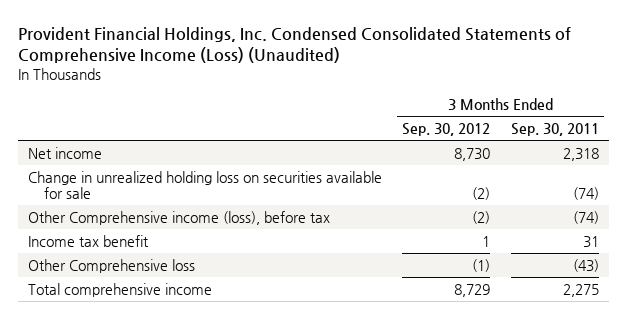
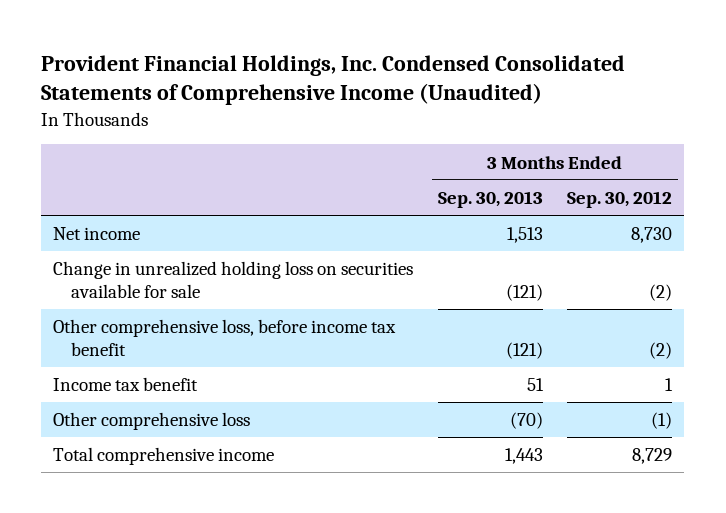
[17,27,571,64] Provident Financial Holdings, Inc. Condensed Consolidated Statements of Comprehensive Income (Loss) (Unaudited) -> [41,54,626,106] Provident Financial Holdings, Inc. Condensed Consolidated Statements of Comprehensive Income (Unaudited)
[510,123,599,137] Sep. 30, 2011 -> none
none -> [437,190,543,208] Sep. 30, 2013
[28,210,331,225] Other Comprehensive income (loss), before tax -> [53,319,397,357] Other comprehensive loss, before income tax benefit
[28,258,196,273] Other Comprehensive loss -> [53,412,251,431] Other comprehensive loss

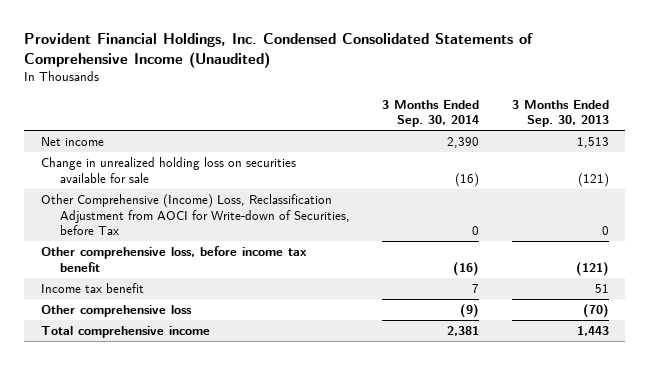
[567,190,673,208] Sep. 30, 2012 -> none
none -> [382,99,480,128] 3 Months Ended Sep. 30, 2014
none -> [40,193,351,236] Other Comprehensive (Income) Loss, Reclassification Adjustment from AOCI for Write-down of Securities, before Tax

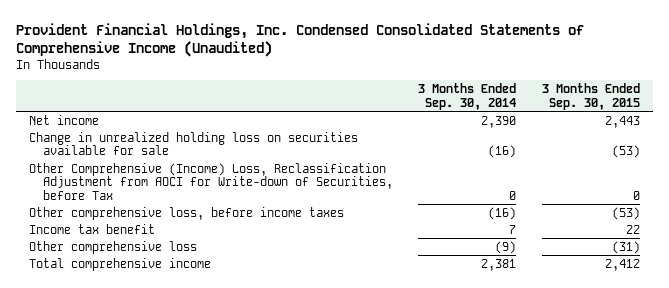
[511,99,609,128] 3 Months Ended Sep. 30, 2013 -> none
none -> [542,83,641,110] 3 Months Ended Sep. 30, 2015
[40,245,307,272] Other comprehensive loss, before income tax benefit -> [29,206,345,220] Other comprehensive loss, before income taxes

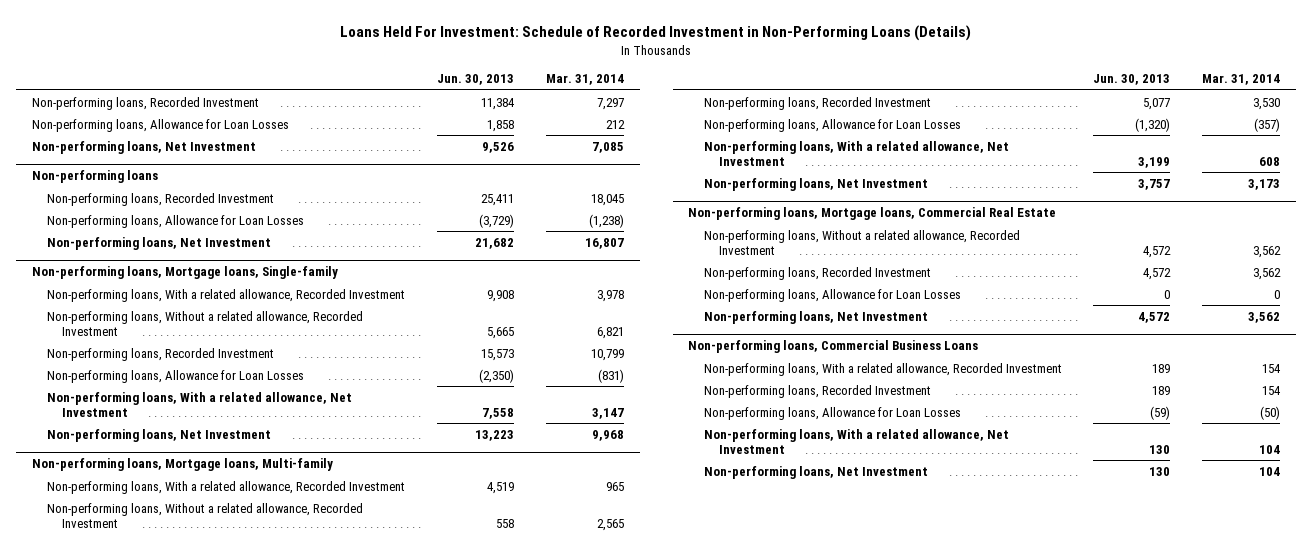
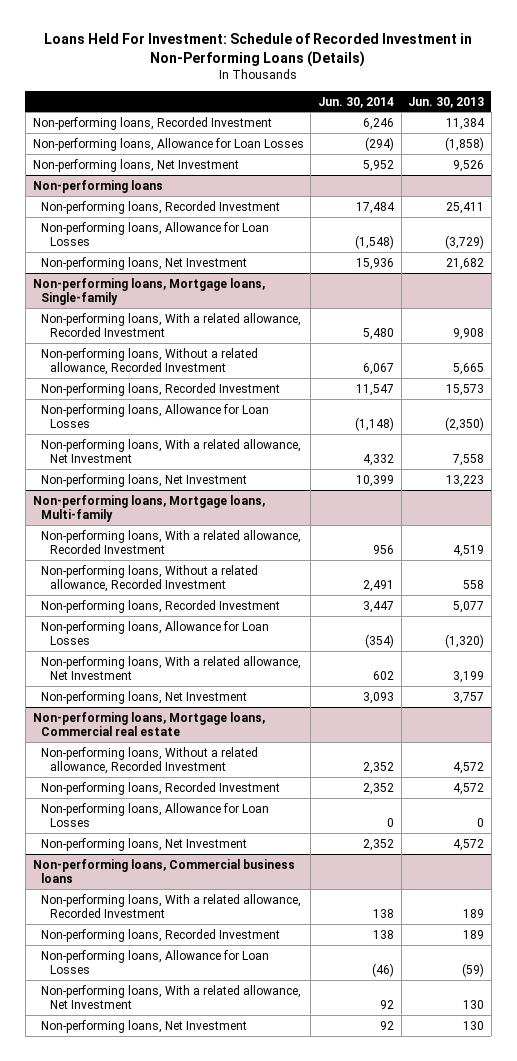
[545,74,624,86] Mar. 31, 2014 -> none
none -> [317,96,394,108] Jun. 30, 2014
[486,119,514,132] 1,858 -> [445,136,485,151] (1,858)
[688,207,1057,221] Non-performing loans, Mortgage loans, Commercial Real Estate -> [32,711,265,736] Non-performing loans, Mortgage loans, Commercial real estate
[688,340,979,354] Non-performing loans, Commercial Business Loans -> [32,858,295,883] Non-performing loans, Commercial business loans

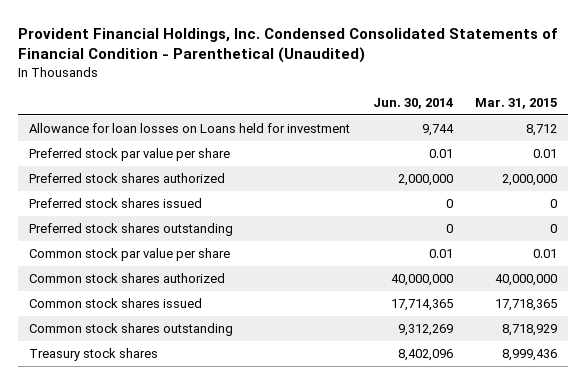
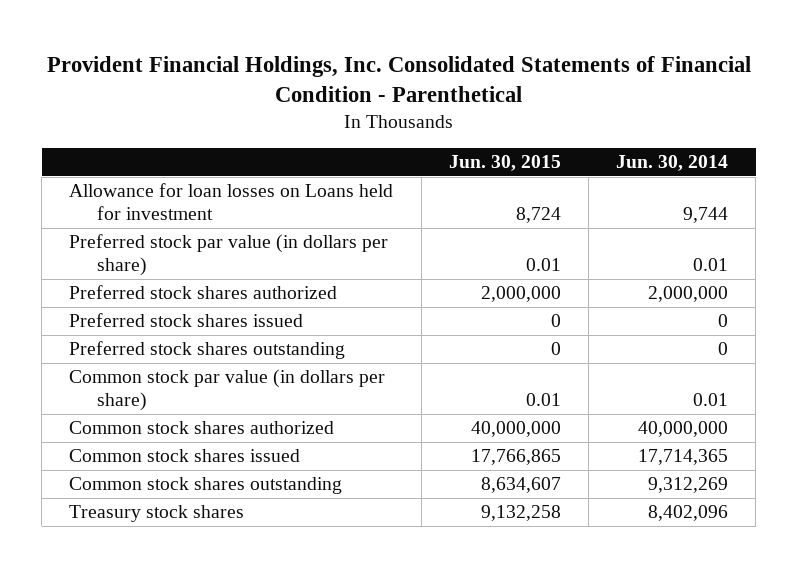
[18,27,559,63] Provident Financial Holdings, Inc. Condensed Consolidated Statements of Financial Condition - Parenthetical (Unaudited) -> [46,55,751,102] Provident Financial Holdings, Inc. Consolidated Statements of Financial Condition - Parenthetical
[474,97,557,109] Mar. 31, 2015 -> none
none -> [448,154,561,171] Jun. 30, 2015
[29,148,231,162] Preferred stock par value per share -> [69,234,389,276] Preferred stock par value (in dollars per share)
[29,248,231,262] Common stock par value per share -> [69,369,386,411] Common stock par value (in dollars per share)

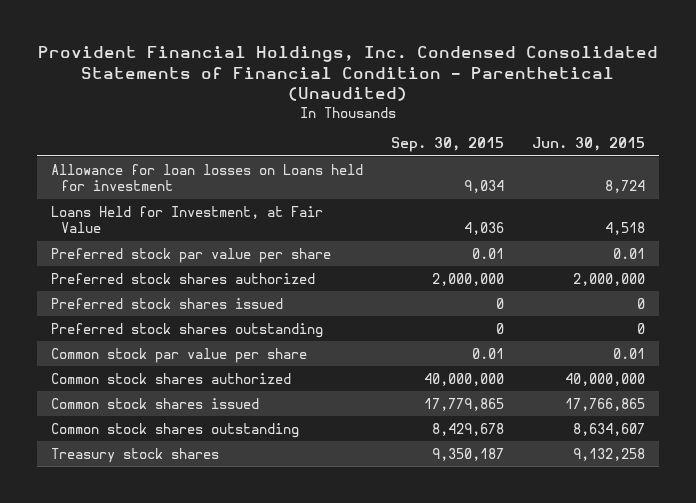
[46,55,751,102] Provident Financial Holdings, Inc. Consolidated Statements of Financial Condition - Parenthetical -> [38,45,659,102] Provident Financial Holdings, Inc. Condensed Consolidated Statements of Financial Condition - Parenthetical (Unaudited)
[615,154,728,171] Jun. 30, 2014 -> none
none -> [391,137,505,153] Sep. 30, 2015
none -> [50,205,323,234] Loans Held for Investment, at Fair Value
[69,234,389,276] Preferred stock par value (in dollars per share) -> [50,247,331,263] Preferred stock par value per share
[69,369,386,411] Common stock par value (in dollars per share) -> [50,347,307,363] Common stock par value per share

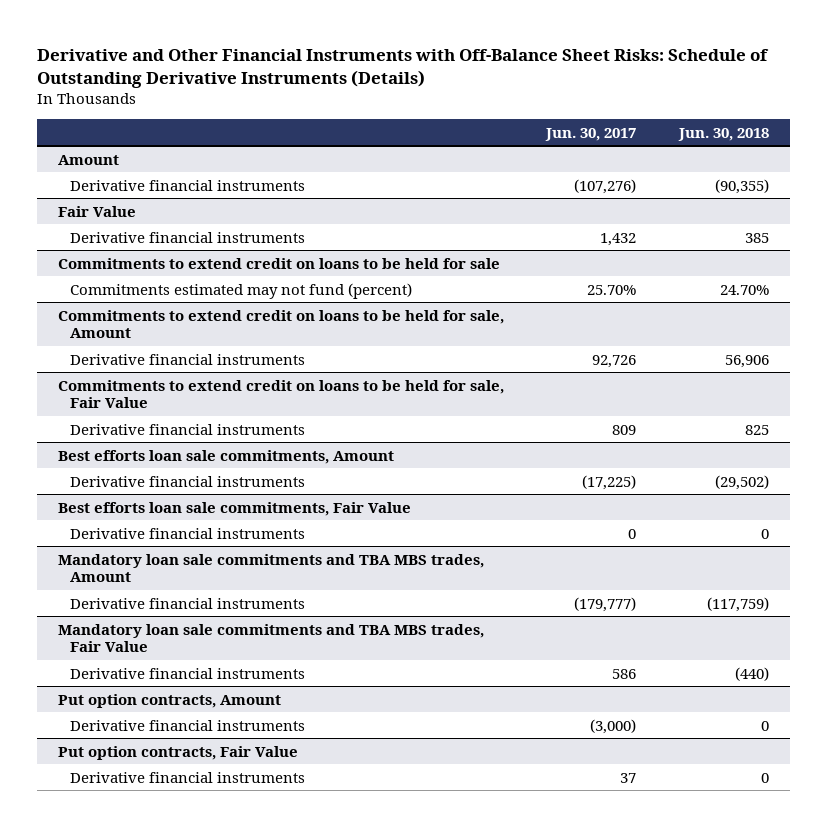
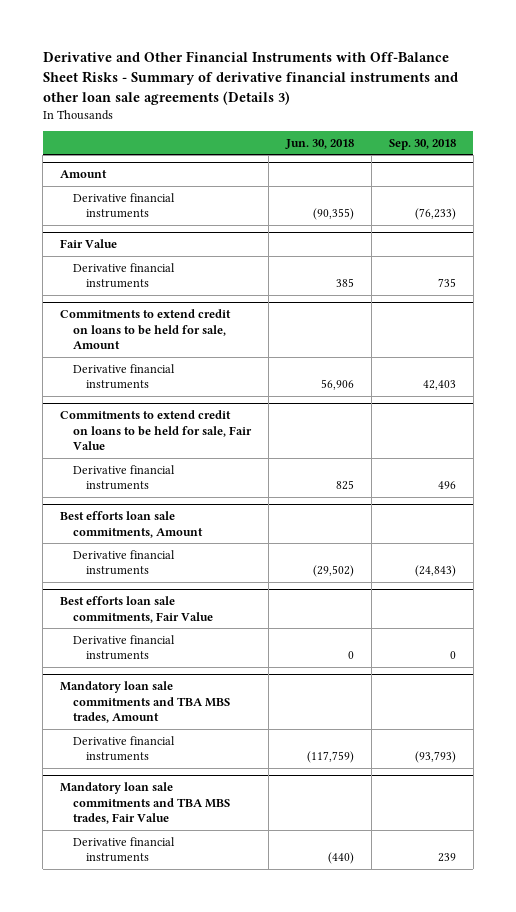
[37,48,770,88] Derivative and Other Financial Instruments with Off-Balance Sheet Risks: Schedule of Outstanding Derivative Instruments (Details) -> [42,51,458,105] Derivative and Other Financial Instruments with Off-Balance Sheet Risks - Summary of derivative financial instruments and other loan sale agreements (Details 3)
[545,127,637,141] Jun. 30, 2017 -> none
none -> [388,138,456,150] Sep. 30, 2018
[58,257,501,269] Commitments to extend credit on loans to be held for sale -> none
[69,282,412,299] Commitments estimated may not fund (percent) -> none
[58,693,282,708] Put option contracts, Amount -> none
[69,719,305,731] Derivative financial instruments -> none
[58,745,299,760] Put option contracts, Fair Value -> none
[69,771,305,783] Derivative financial instruments -> none

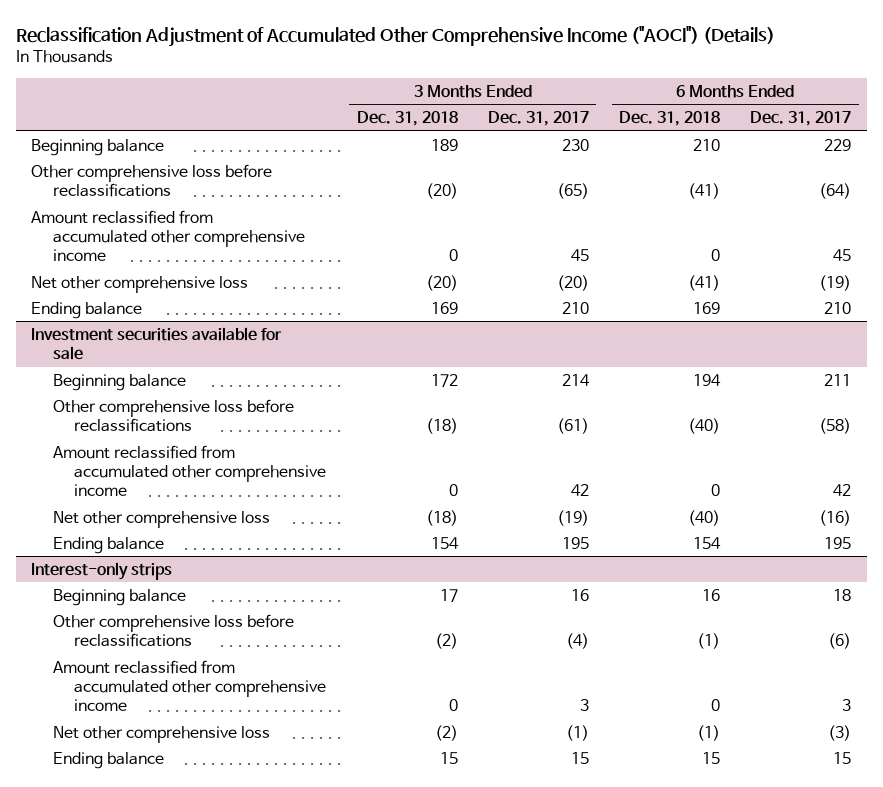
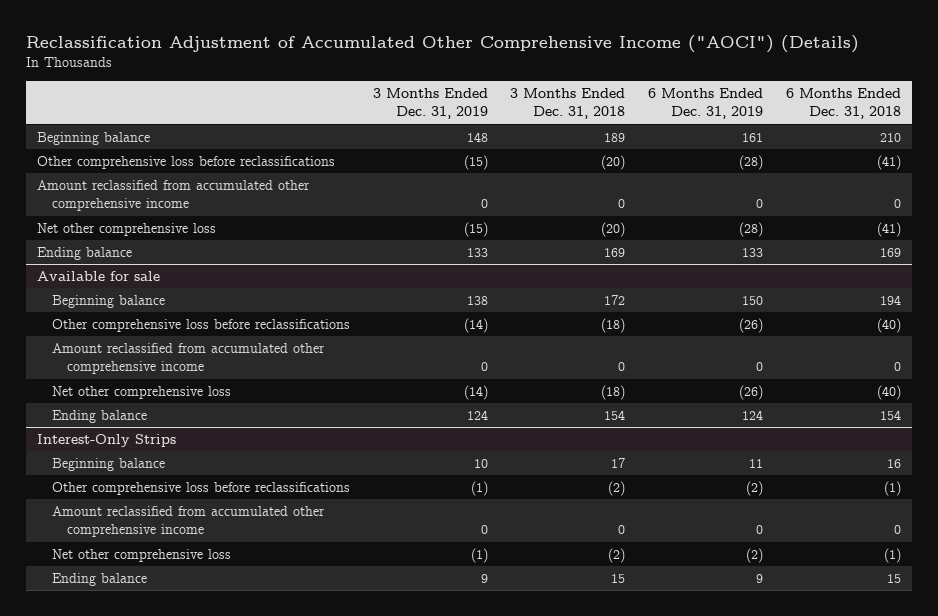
[487,111,589,127] Dec. 31, 2017 -> none
[750,111,852,127] Dec. 31, 2017 -> none
none -> [372,88,488,120] 3 Months Ended Dec. 31, 2019
none -> [648,88,764,120] 6 Months Ended Dec. 31, 2019
[31,326,283,361] Investment securities available for sale -> [36,271,160,282] Available for sale
[31,561,173,580] Interest-only strips -> [36,434,176,448] Interest-Only Strips

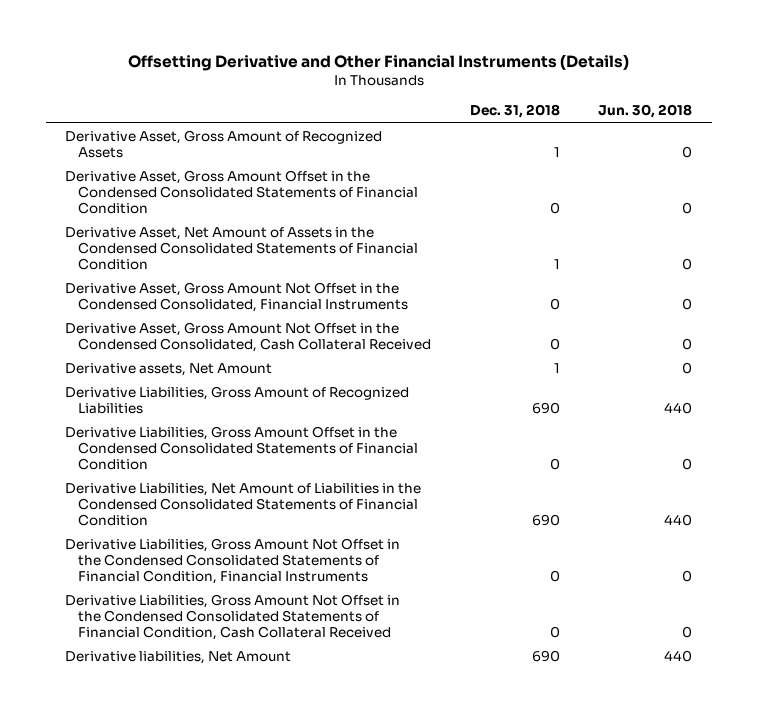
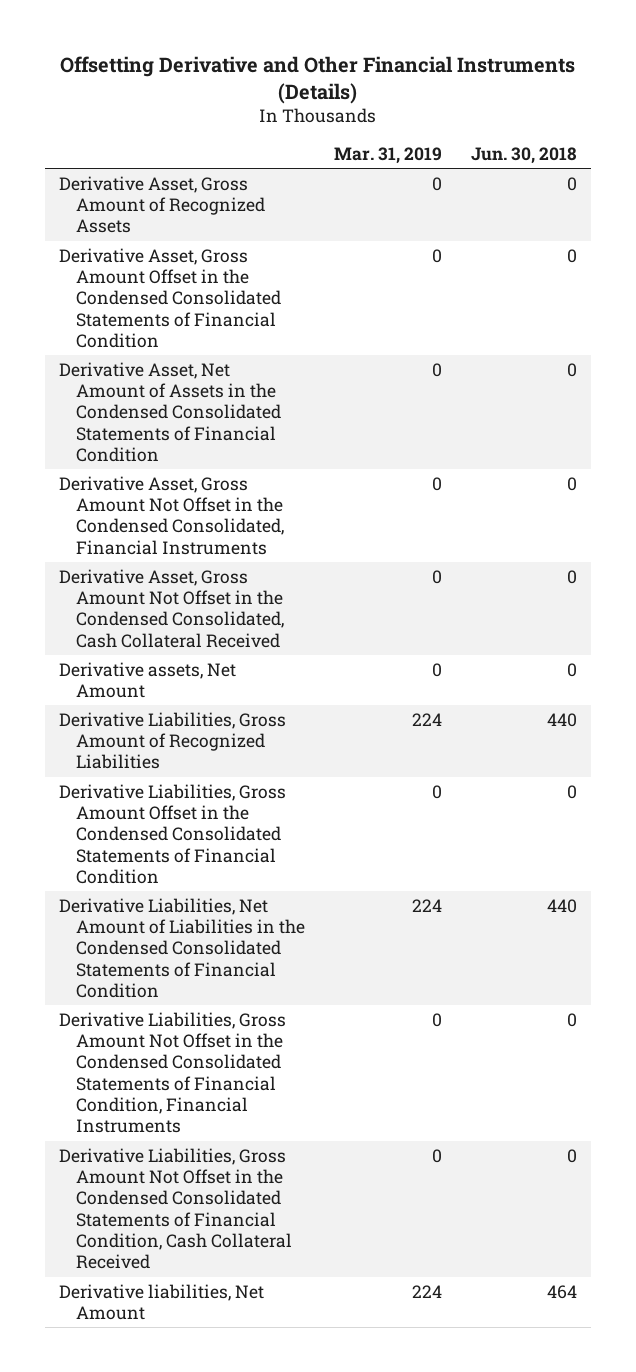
[469,104,560,119] Dec. 31, 2018 -> none
none -> [333,146,442,164] Mar. 31, 2019
[664,650,693,663] 440 -> [546,1284,577,1299] 464

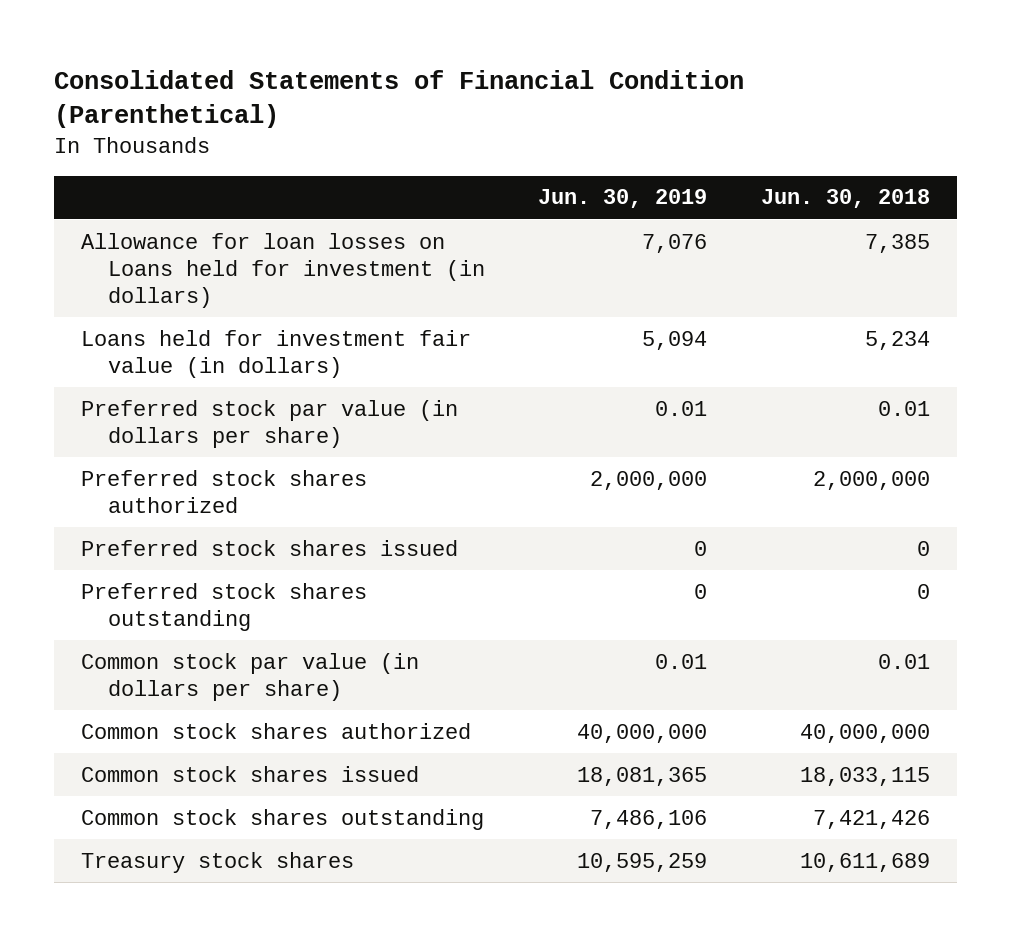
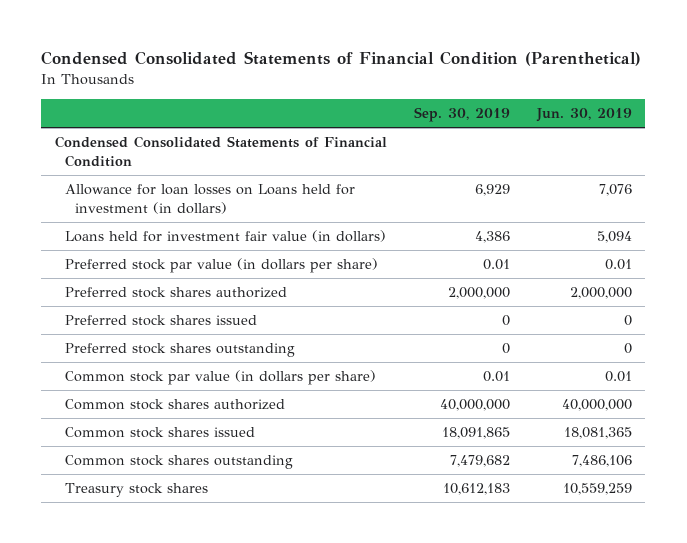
[54,69,745,129] Consolidated Statements of Financial Condition (Parenthetical) -> [41,51,642,67] Condensed Consolidated Statements of Financial Condition (Parenthetical)
[760,189,930,209] Jun. 30, 2018 -> none
none -> [413,106,510,122] Sep. 30, 2019
none -> [54,136,387,168] Condensed Consolidated Statements of Financial Condition
[577,852,708,872] 10,595,259 -> [562,483,632,496] 10,559,259

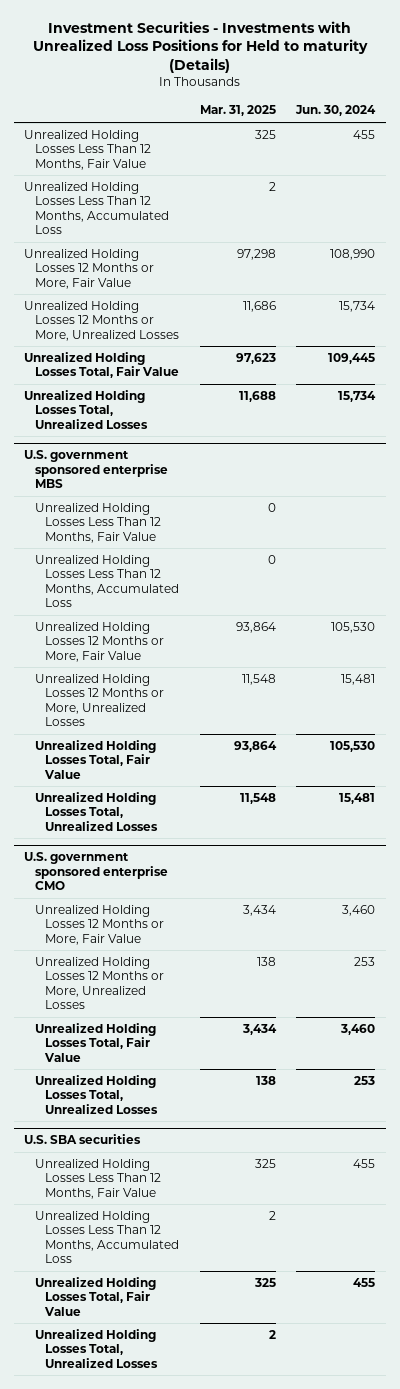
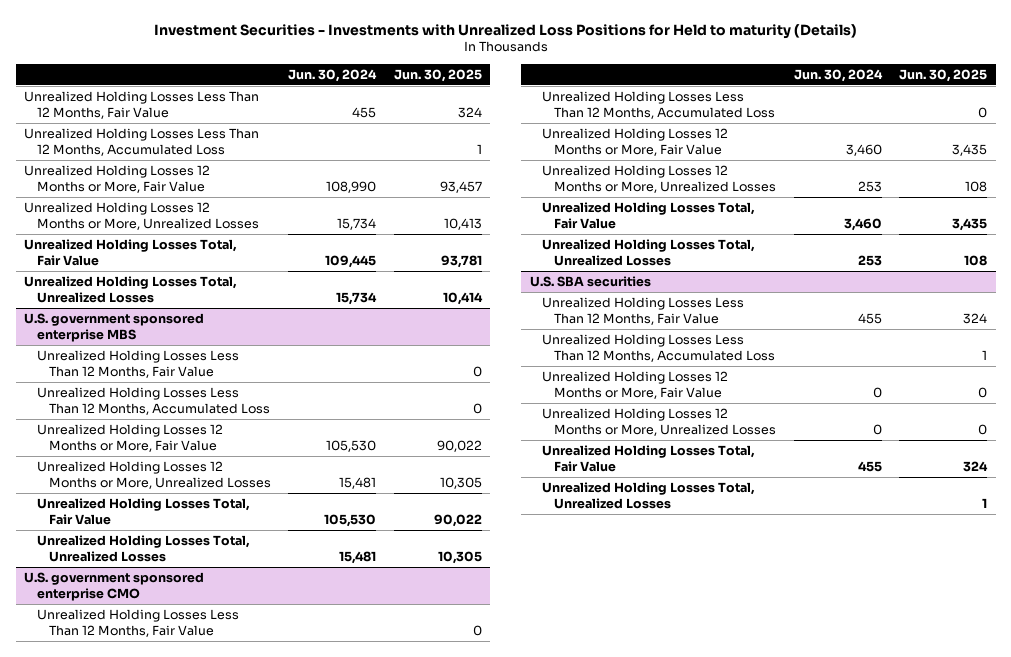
[199,105,276,117] Mar. 31, 2025 -> none
none -> [393,68,482,82] Jun. 30, 2025
none -> [36,609,239,637] Unrealized Holding Losses Less Than 12 Months, Fair Value
none -> [542,91,776,119] Unrealized Holding Losses Less Than 12 Months, Accumulated Loss
none -> [542,371,729,399] Unrealized Holding Losses 12 Months or More, Fair Value
none -> [542,408,777,436] Unrealized Holding Losses 12 Months or More, Unrealized Losses

